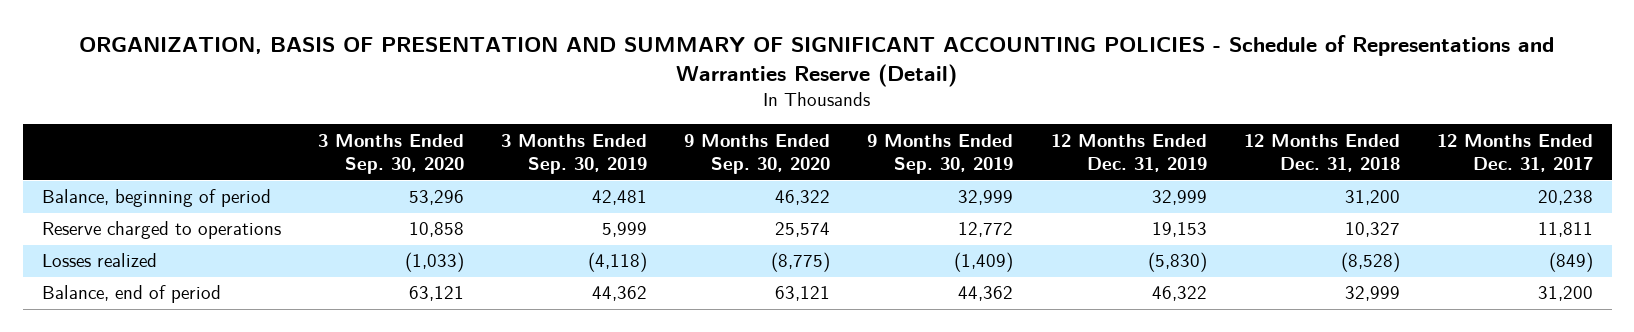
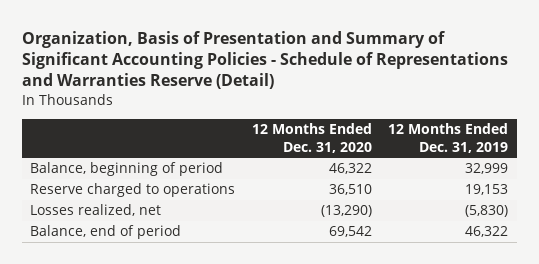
[79,34,1555,87] ORGANIZATION, BASIS OF PRESENTATION AND SUMMARY OF SIGNIFICANT ACCOUNTING POLICIES - Schedule of Representations and Warranties Reserve (Detail) -> [22,30,509,90] Organization, Basis of Presentation and Summary of Significant Accounting Policies - Schedule of Representations and Warranties Reserve (Detail)
[317,133,464,175] 3 Months Ended Sep. 30, 2020 -> none
[500,133,647,175] 3 Months Ended Sep. 30, 2019 -> none
[684,133,831,175] 9 Months Ended Sep. 30, 2020 -> none
[867,133,1014,175] 9 Months Ended Sep. 30, 2019 -> none
[1243,133,1400,173] 12 Months Ended Dec. 31, 2018 -> none
[1436,133,1593,173] 12 Months Ended Dec. 31, 2017 -> none
none -> [251,123,372,153] 12 Months Ended Dec. 31, 2020
[41,253,157,268] Losses realized -> [30,204,162,217] Losses realized, net

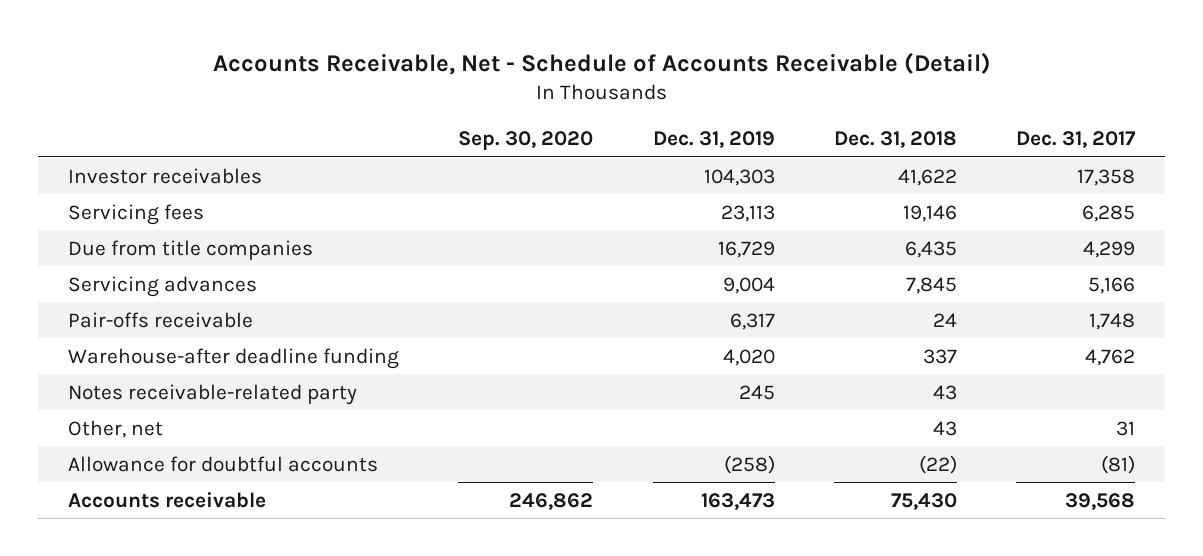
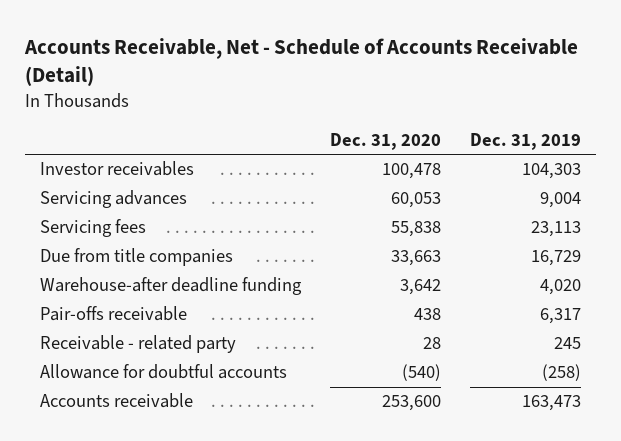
[458,131,594,151] Sep. 30, 2020 -> none
[834,131,958,149] Dec. 31, 2018 -> none
[1016,131,1137,149] Dec. 31, 2017 -> none
none -> [330,133,442,151] Dec. 31, 2020
[68,275,258,297] Servicing advances -> [39,190,187,209] Servicing advances
[68,419,164,438] Other, net -> none
[68,311,254,328] Pair-offs receivable -> [39,306,187,322] Pair-offs receivable
[68,383,358,405] Notes receivable-related party -> [39,335,236,354] Receivable - related party

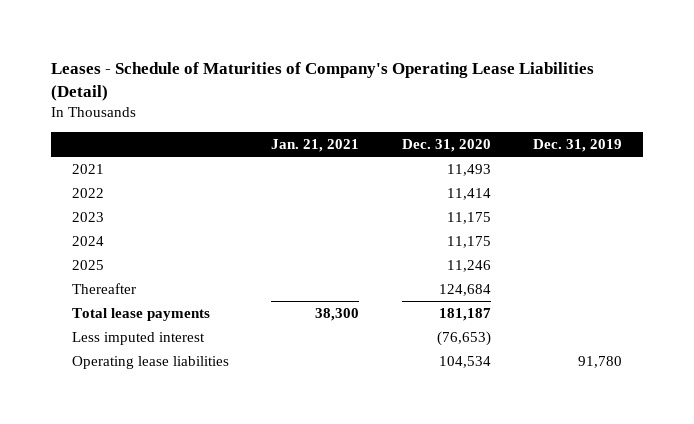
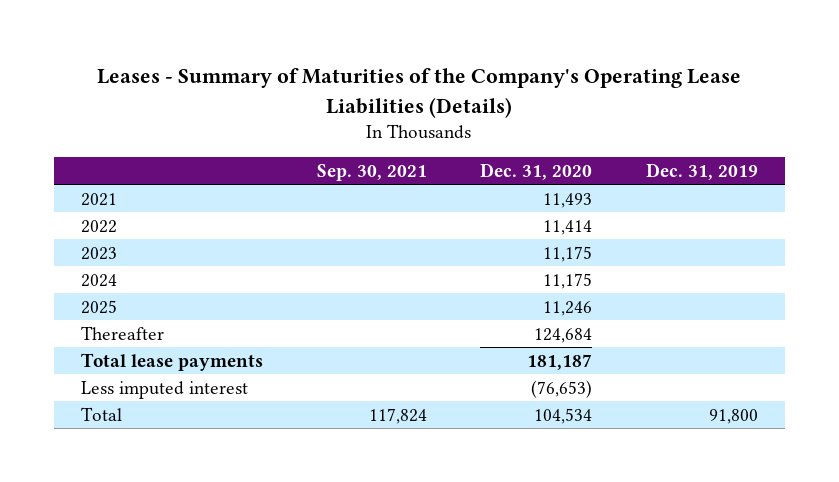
[51,62,595,102] Leases - Schedule of Maturities of Company's Operating Lease Liabilities (Detail) -> [97,68,742,118] Leases - Summary of Maturities of the Company's Operating Lease Liabilities (Details)
[271,139,360,153] Jan. 21, 2021 -> none
none -> [316,163,427,181] Sep. 30, 2021
[72,355,230,369] Operating lease liabilities -> none
none -> [81,406,123,421] Total

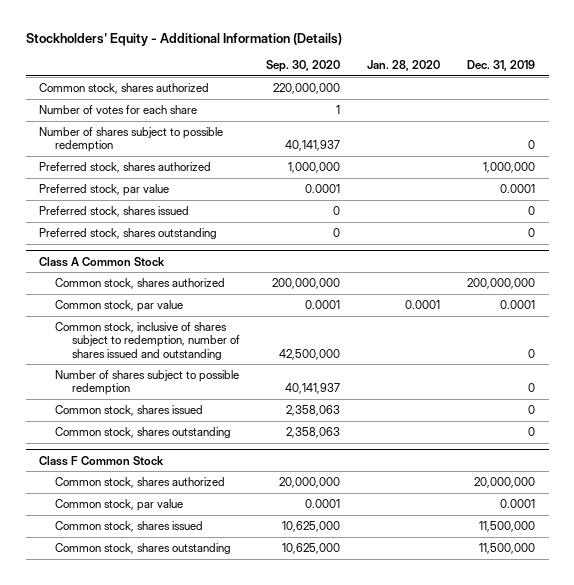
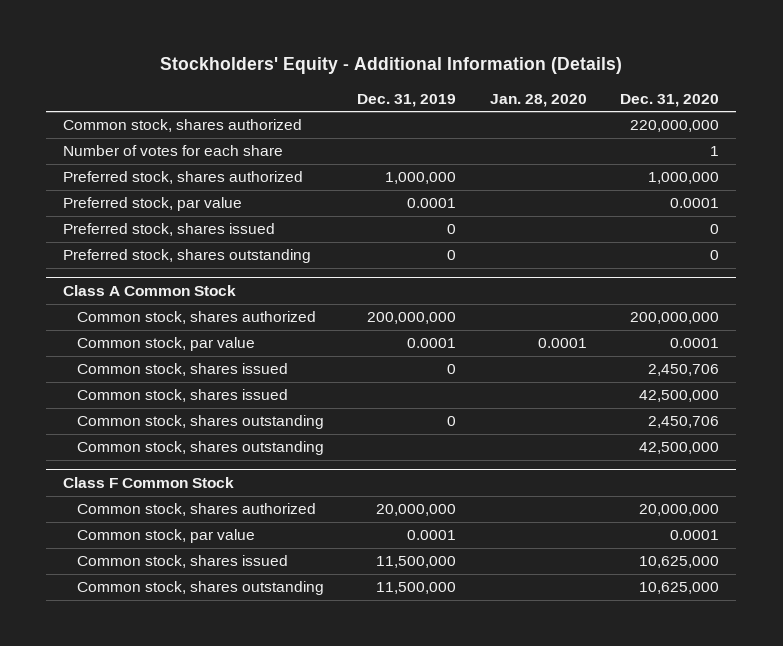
[266,60,341,73] Sep. 30, 2020 -> none
none -> [620,93,720,107] Dec. 31, 2020
[39,126,224,153] Number of shares subject to possible redemption -> none
[55,321,240,360] Common stock, inclusive of shares subject to redemption, number of shares issued and outstanding -> none
[55,369,240,396] Number of shares subject to possible redemption -> none
none -> [76,389,288,403] Common stock, shares issued
none -> [76,441,324,456] Common stock, shares outstanding

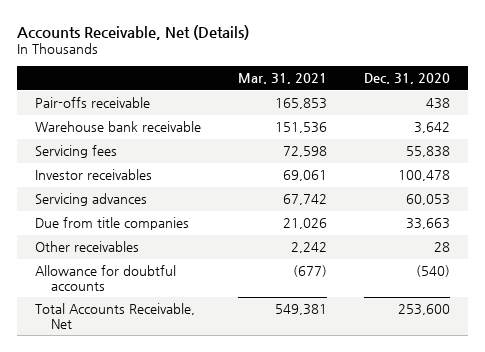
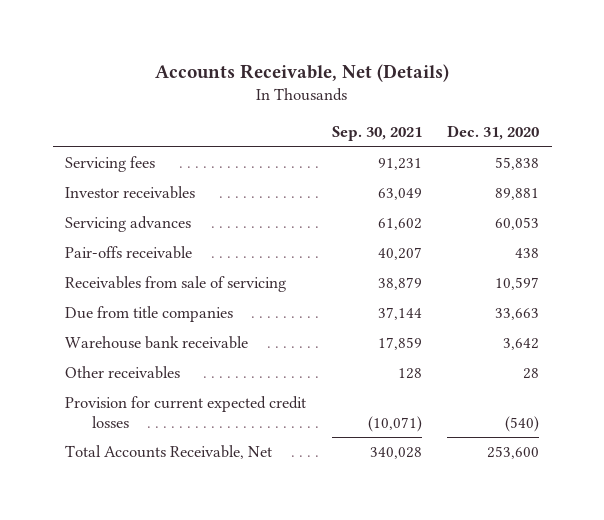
[238,73,328,85] Mar. 31, 2021 -> none
none -> [331,126,422,142] Sep. 30, 2021
[397,170,450,182] 100,478 -> [495,188,540,201] 89,881
[35,97,151,109] Pair-offs receivable -> [65,246,193,260] Pair-offs receivable
none -> [65,276,287,293] Receivables from sale of servicing
[35,121,202,133] Warehouse bank receivable -> [65,336,249,350] Warehouse bank receivable
[35,265,177,291] Allowance for doubtful accounts -> [65,396,307,428] Provision for current expected credit losses

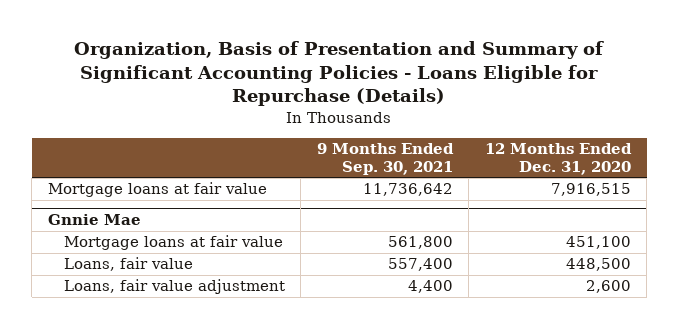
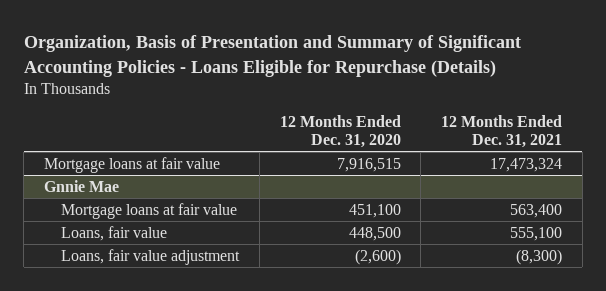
[316,143,454,176] 9 Months Ended Sep. 30, 2021 -> none
none -> [441,114,563,149] 12 Months Ended Dec. 31, 2021
[585,280,631,294] 2,600 -> [354,248,401,265] (2,600)

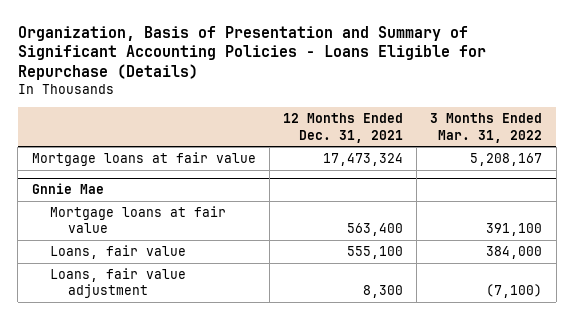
[279,114,401,149] 12 Months Ended Dec. 31, 2020 -> none
none -> [430,113,543,143] 3 Months Ended Mar. 31, 2022
[516,248,563,265] (8,300) -> [363,285,404,299] 8,300

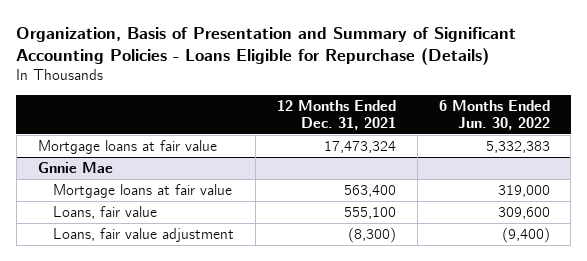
[430,113,543,143] 3 Months Ended Mar. 31, 2022 -> none
none -> [438,99,550,130] 6 Months Ended Jun. 30, 2022
[363,285,404,299] 8,300 -> [347,227,396,244] (8,300)

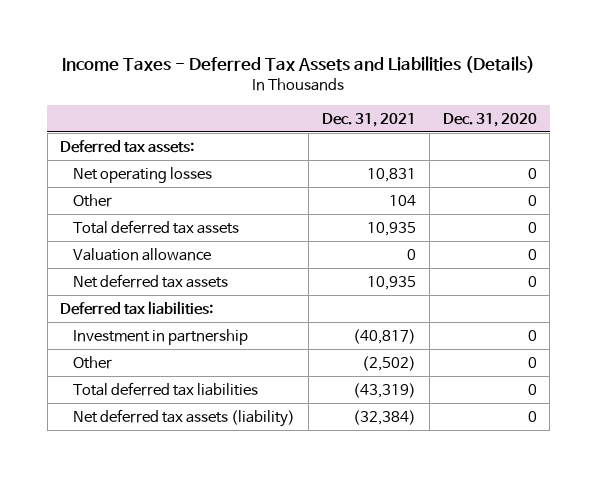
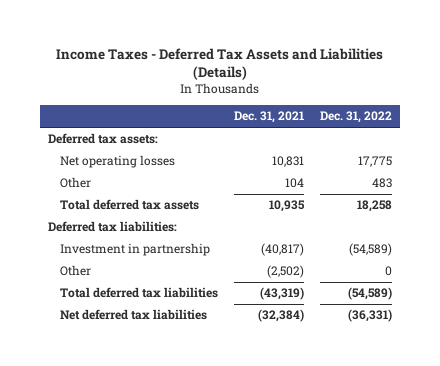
[442,112,537,127] Dec. 31, 2020 -> none
none -> [319,111,392,124] Dec. 31, 2022
[73,247,212,261] Valuation allowance -> none
[73,273,229,288] Net deferred tax assets -> none
[73,408,296,427] Net deferred tax assets (liability) -> [60,309,208,321] Net deferred tax liabilities

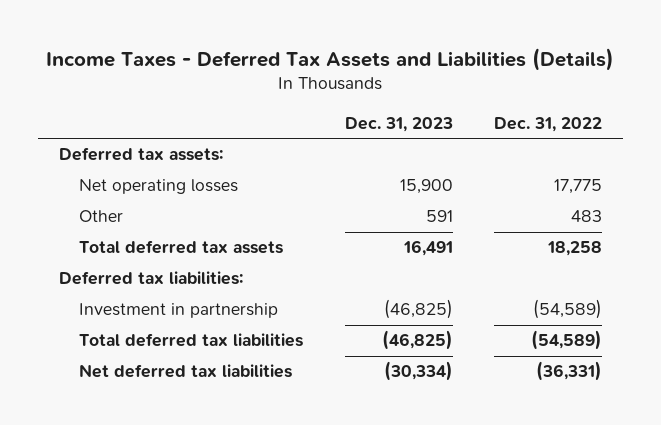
[233,111,304,124] Dec. 31, 2021 -> none
none -> [344,116,453,132] Dec. 31, 2023
[60,265,92,277] Other -> none

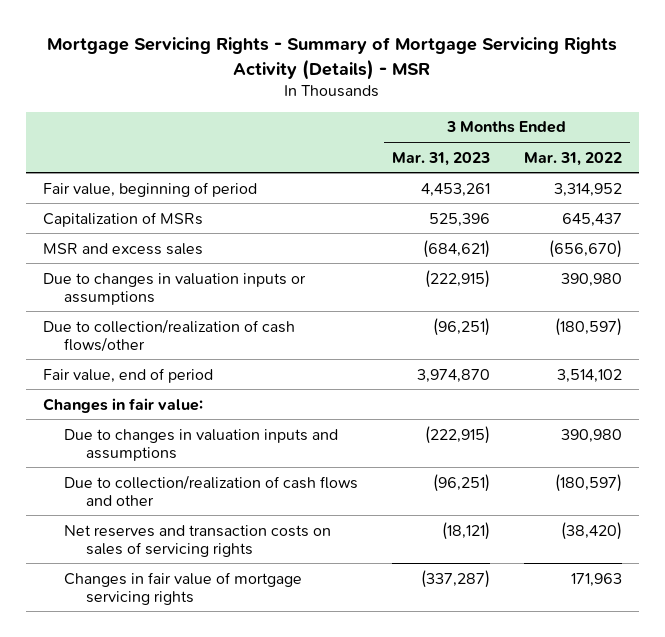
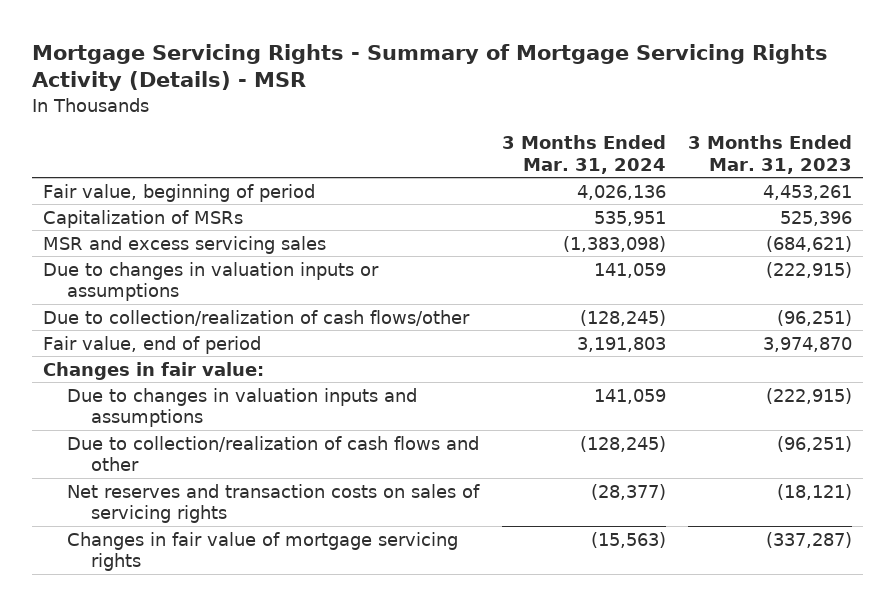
[523,151,622,166] Mar. 31, 2022 -> none
none -> [501,135,666,174] 3 Months Ended Mar. 31, 2024
[42,242,203,255] MSR and excess sales -> [43,235,327,254] MSR and excess servicing sales

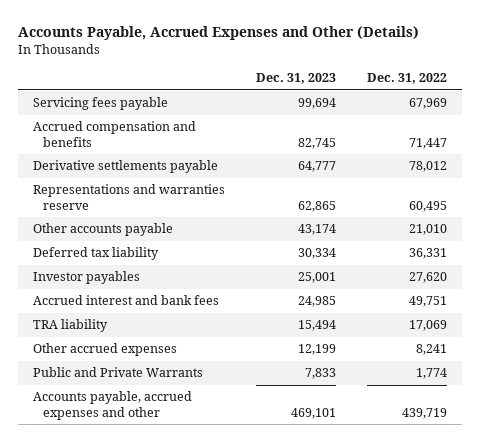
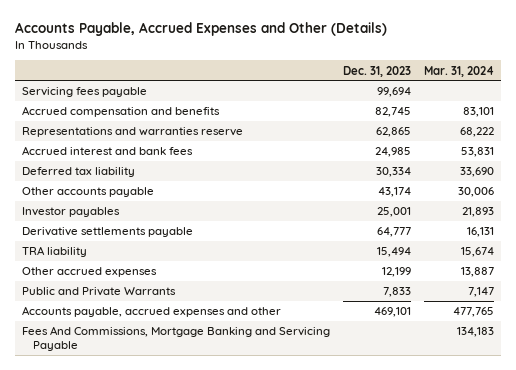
[366,73,447,85] Dec. 31, 2022 -> none
none -> [424,65,495,77] Mar. 31, 2024
[33,295,220,306] Accrued interest and bank fees -> [21,146,193,156] Accrued interest and bank fees
[33,223,174,237] Other accounts payable -> [21,187,154,198] Other accounts payable
[33,160,219,174] Derivative settlements payable -> [21,227,193,238] Derivative settlements payable
none -> [21,326,330,352] Fees And Commissions, Mortgage Banking and Servicing Payable

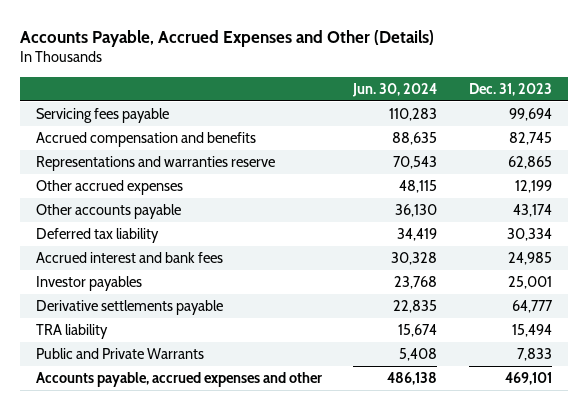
[424,65,495,77] Mar. 31, 2024 -> none
none -> [352,83,438,98] Jun. 30, 2024
[21,267,157,278] Other accrued expenses -> [35,180,183,196] Other accrued expenses
[21,167,135,178] Deferred tax liability -> [35,228,159,244] Deferred tax liability
[21,146,193,156] Accrued interest and bank fees -> [35,252,223,264] Accrued interest and bank fees
[21,326,330,352] Fees And Commissions, Mortgage Banking and Servicing Payable -> none

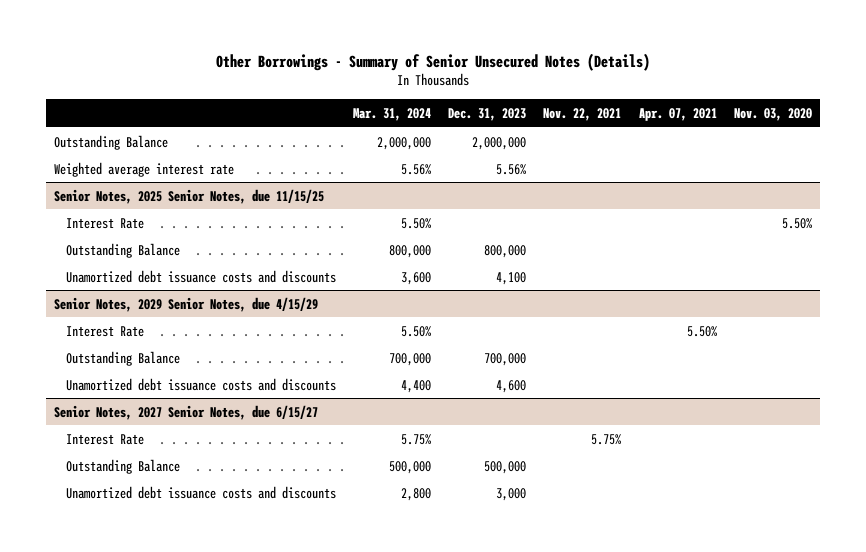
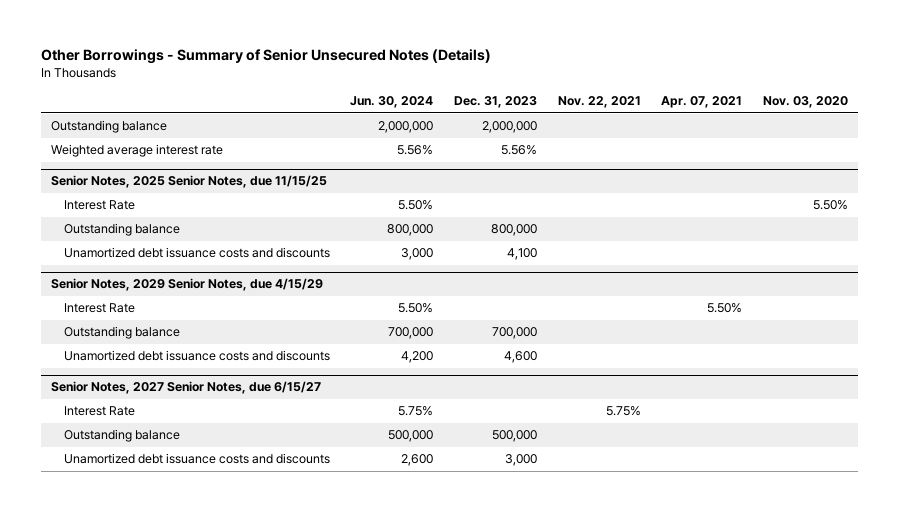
[353,107,432,121] Mar. 31, 2024 -> none
none -> [350,96,434,109] Jun. 30, 2024
[54,134,169,150] Outstanding Balance -> [51,120,168,134] Outstanding balance
[65,242,180,258] Outstanding Balance -> [63,223,180,237] Outstanding balance
[65,350,180,366] Outstanding Balance -> [63,326,180,340] Outstanding balance
[65,458,180,474] Outstanding Balance -> [63,429,180,443] Outstanding balance

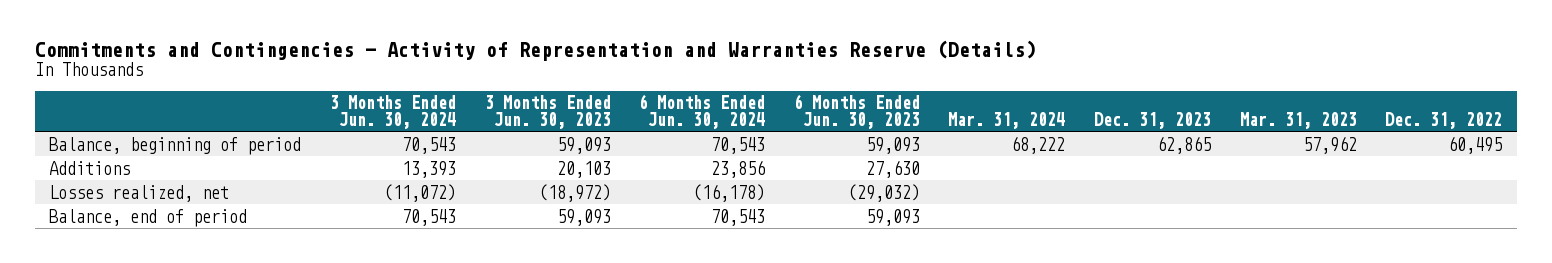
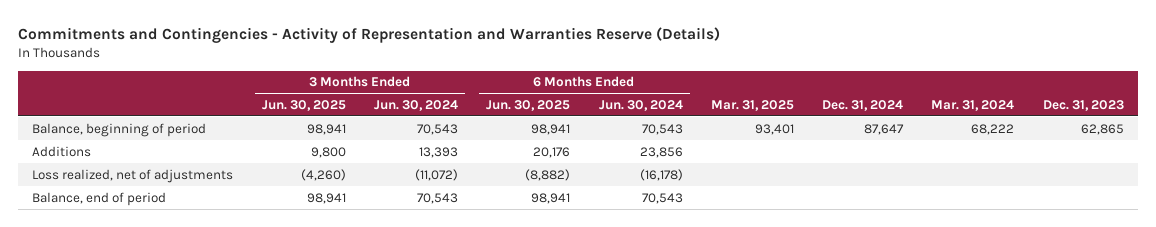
[484,95,611,129] 3 Months Ended Jun. 30, 2023 -> none
[793,94,920,129] 6 Months Ended Jun. 30, 2023 -> none
[1239,111,1357,129] Mar. 31, 2023 -> none
[1385,111,1503,129] Dec. 31, 2022 -> none
none -> [261,99,346,111] Jun. 30, 2025
none -> [486,99,571,111] Jun. 30, 2025
none -> [710,99,794,111] Mar. 31, 2025
none -> [822,99,904,111] Dec. 31, 2024
[49,184,230,202] Losses realized, net -> [32,168,234,183] Loss realized, net of adjustments

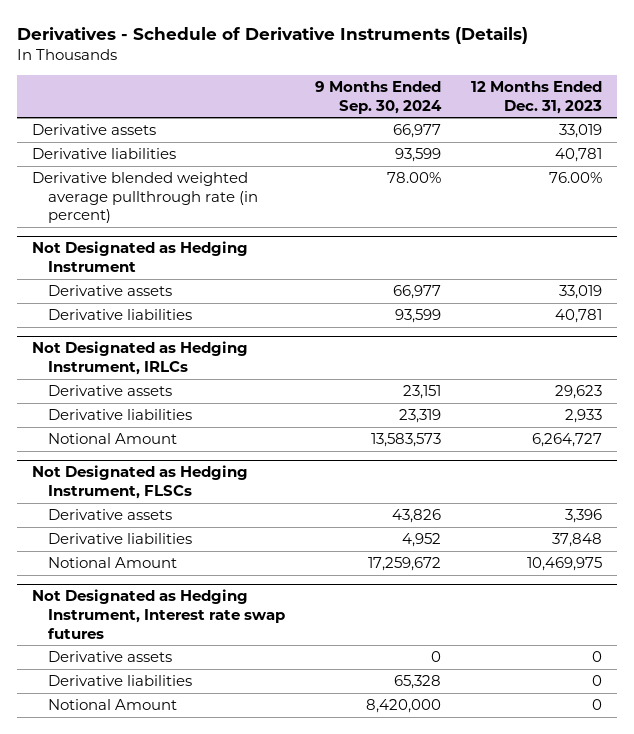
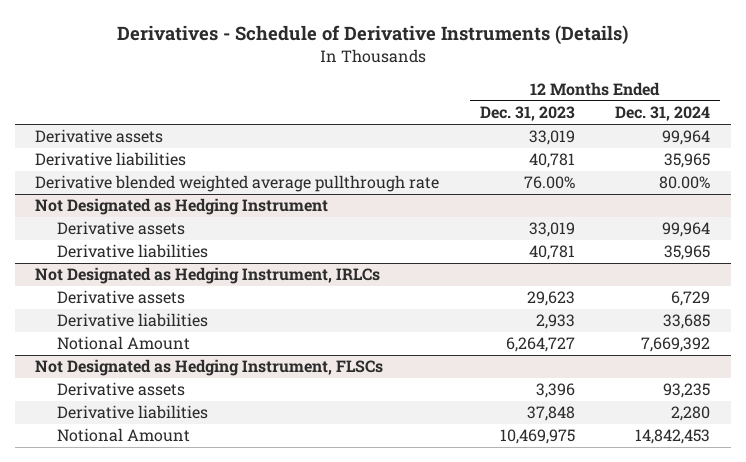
[315,81,443,114] 9 Months Ended Sep. 30, 2024 -> none
none -> [615,106,711,122] Dec. 31, 2024
[32,172,259,224] Derivative blended weighted average pullthrough rate (in percent) -> [35,175,440,193] Derivative blended weighted average pullthrough rate
[32,589,286,639] Not Designated as Hedging Instrument, Interest rate swap futures -> none
[48,651,173,663] Derivative assets -> none
[48,675,193,687] Derivative liabilities -> none
[48,699,178,711] Notional Amount -> none

